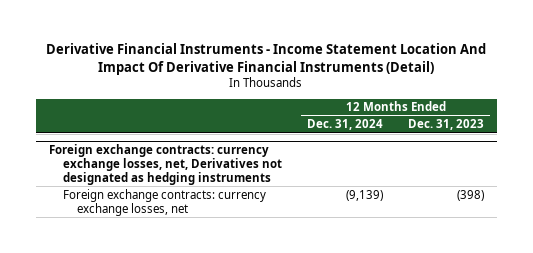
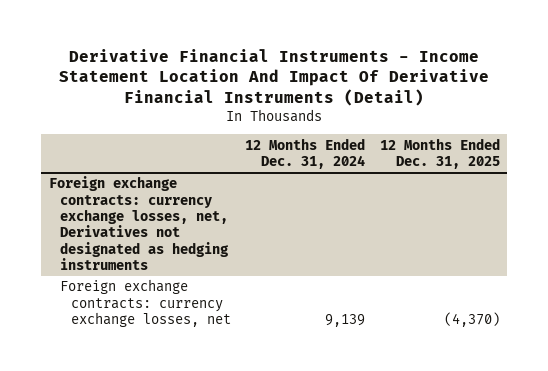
[408,119,485,131] Dec. 31, 2023 -> none
none -> [379,137,500,169] 12 Months Ended Dec. 31, 2025
[345,189,383,201] (9,139) -> [325,314,366,328] 9,139

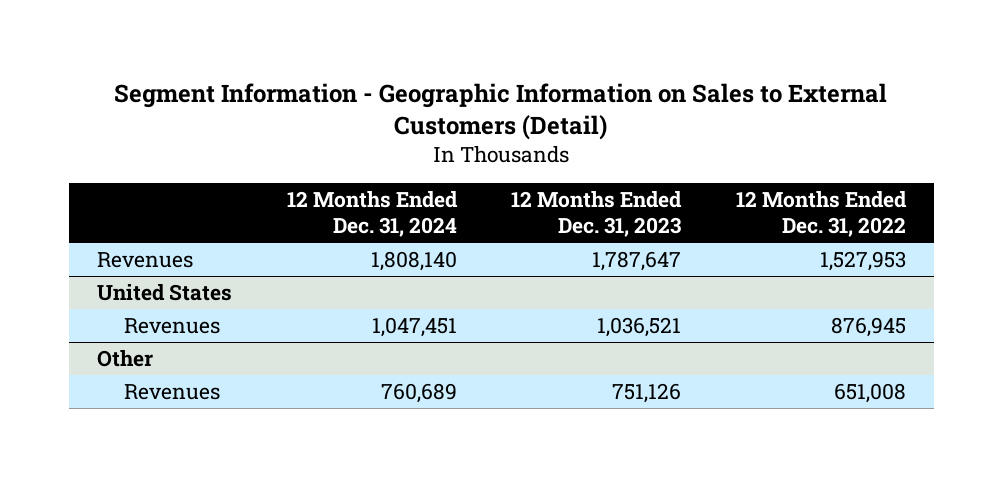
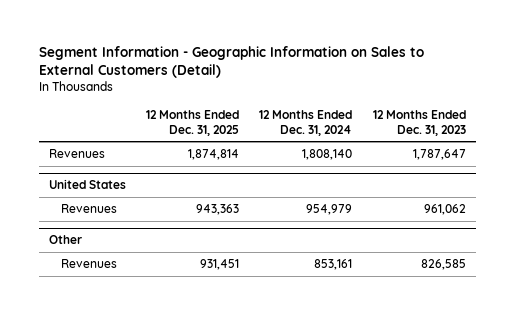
[736,191,908,238] 12 Months Ended Dec. 31, 2022 -> none
none -> [146,109,240,136] 12 Months Ended Dec. 31, 2025
[371,317,457,338] 1,047,451 -> [306,204,353,216] 954,979
[597,317,682,338] 1,036,521 -> [423,204,466,216] 961,062
[380,383,457,404] 760,689 -> [314,259,353,271] 853,161
[612,383,682,404] 751,126 -> [420,259,466,271] 826,585

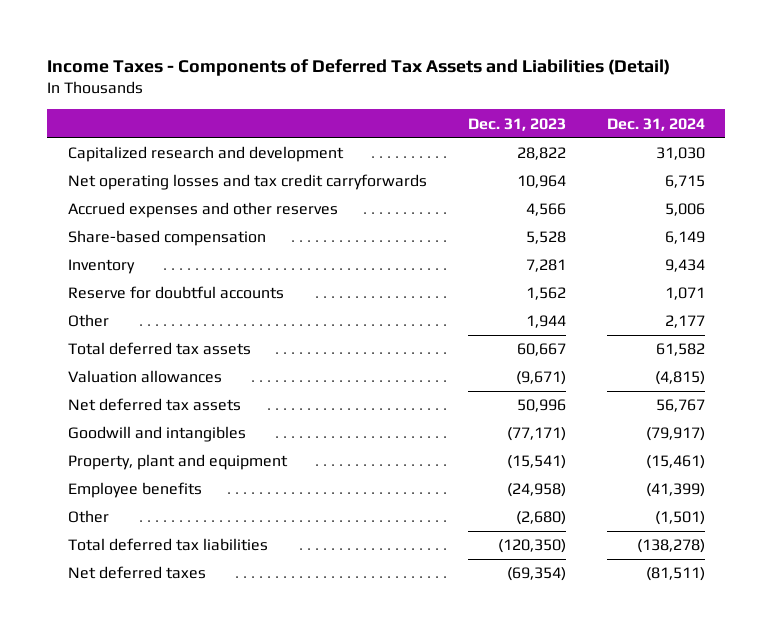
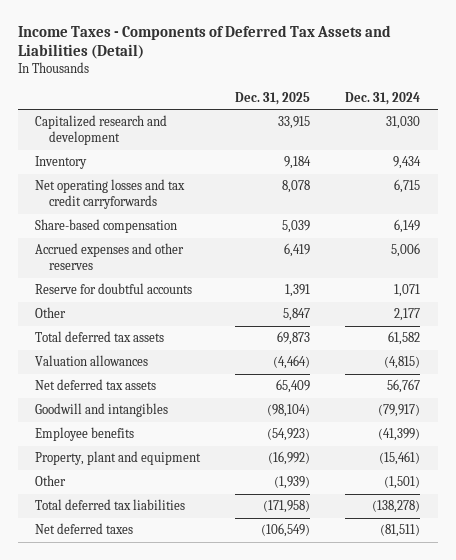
[467,117,566,131] Dec. 31, 2023 -> none
none -> [235,91,311,105] Dec. 31, 2025
[67,259,135,275] Inventory -> [35,156,88,170] Inventory
[67,202,338,219] Accrued expenses and other reserves -> [35,243,185,271] Accrued expenses and other reserves
[67,454,288,471] Property, plant and equipment -> [35,451,202,466] Property, plant and equipment

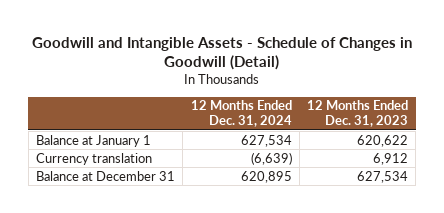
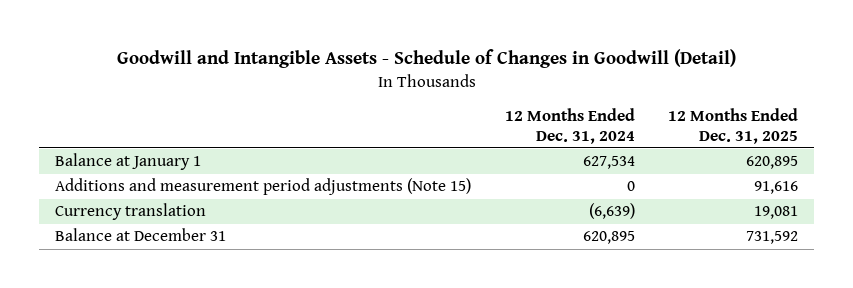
[306,100,408,128] 12 Months Ended Dec. 31, 2023 -> none
none -> [667,107,798,144] 12 Months Ended Dec. 31, 2025
none -> [55,178,472,196] Additions and measurement period adjustments (Note 15)

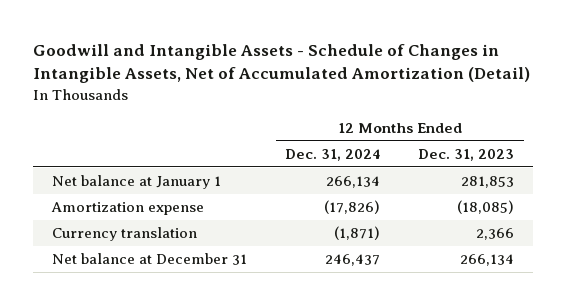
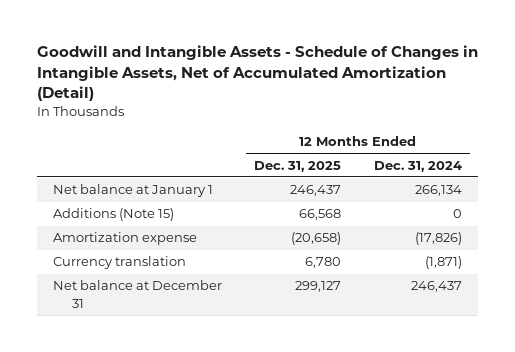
[418,148,515,161] Dec. 31, 2023 -> none
none -> [254,160,342,172] Dec. 31, 2025
none -> [53,208,175,222] Additions (Note 15)

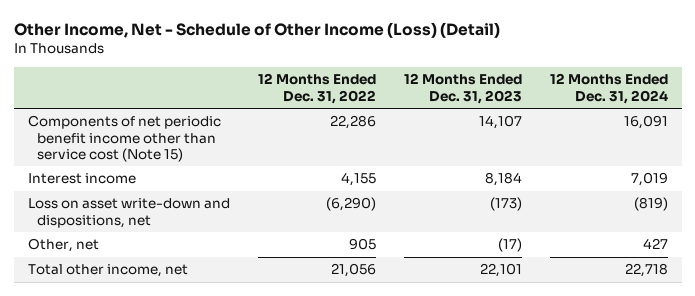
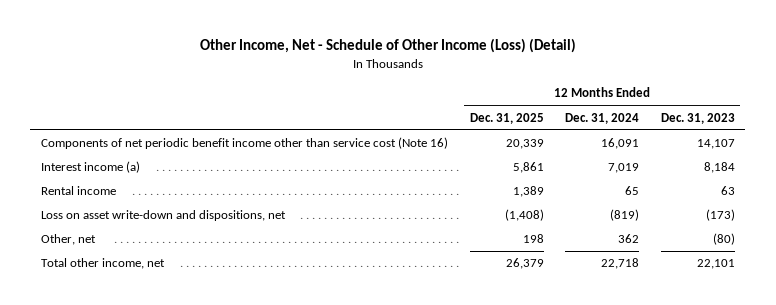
[257,73,376,104] 12 Months Ended Dec. 31, 2022 -> none
none -> [469,112,544,124] Dec. 31, 2025
[27,115,221,162] Components of net periodic benefit income other than service cost (Note 15) -> [41,137,449,150] Components of net periodic benefit income other than service cost (Note 16)
[27,173,136,185] Interest income -> [41,161,141,174] Interest income (a)
none -> [41,186,117,196] Rental income
[497,238,522,253] (17) -> [712,233,735,246] (80)
[642,238,668,250] 427 -> [618,234,640,244] 362

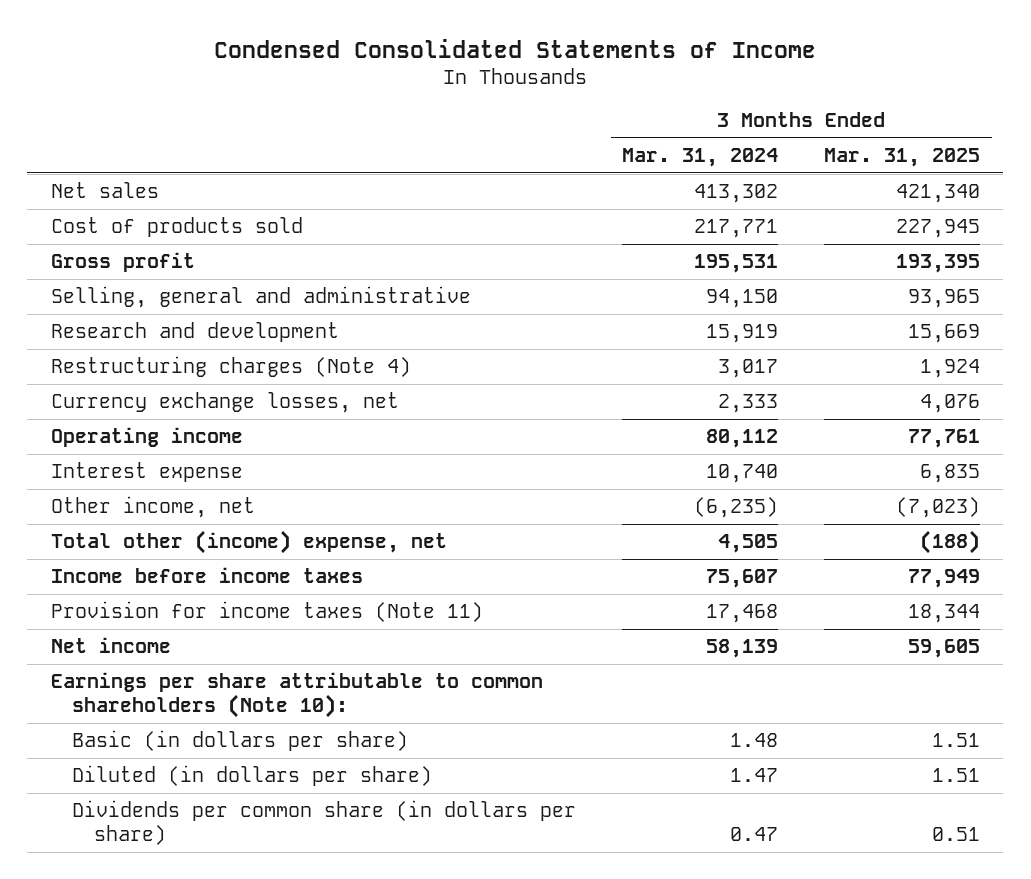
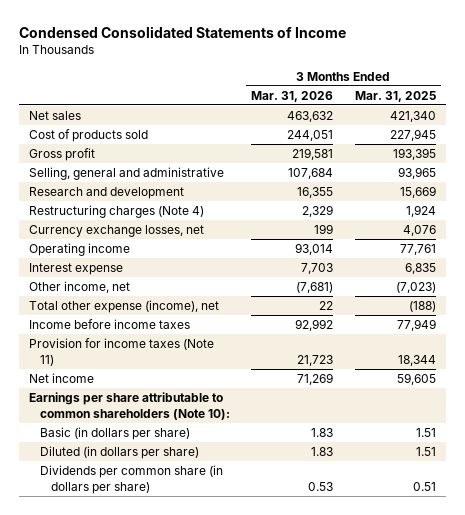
[622,147,779,167] Mar. 31, 2024 -> none
none -> [251,90,334,102] Mar. 31, 2026
[50,530,447,555] Total other (income) expense, net -> [29,299,220,313] Total other expense (income), net

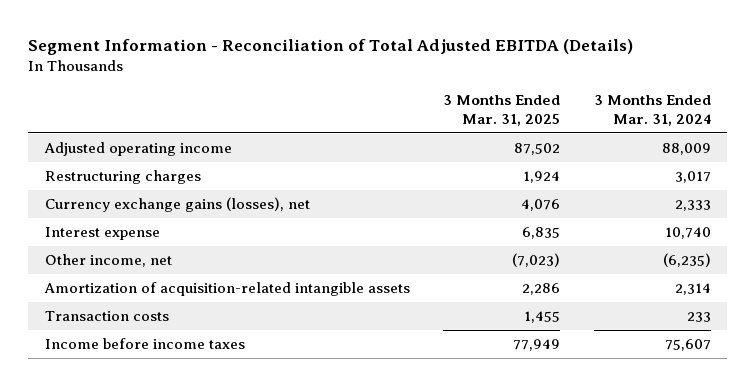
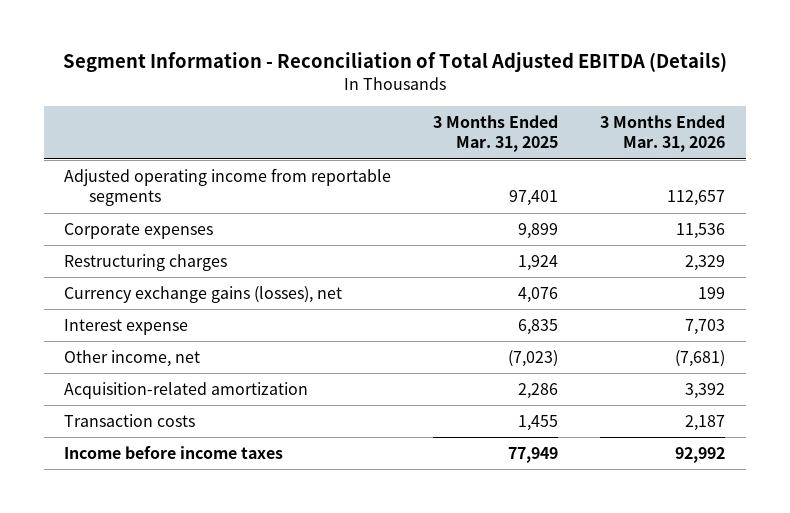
[593,95,711,126] 3 Months Ended Mar. 31, 2024 -> none
none -> [600,114,726,153] 3 Months Ended Mar. 31, 2026
[44,142,233,157] Adjusted operating income -> [64,168,392,207] Adjusted operating income from reportable segments
[514,143,561,156] 87,502 -> [509,190,559,207] 97,401
none -> [64,223,214,240] Corporate expenses
[44,282,411,297] Amortization of acquisition-related intangible assets -> [64,382,309,400] Acquisition-related amortization

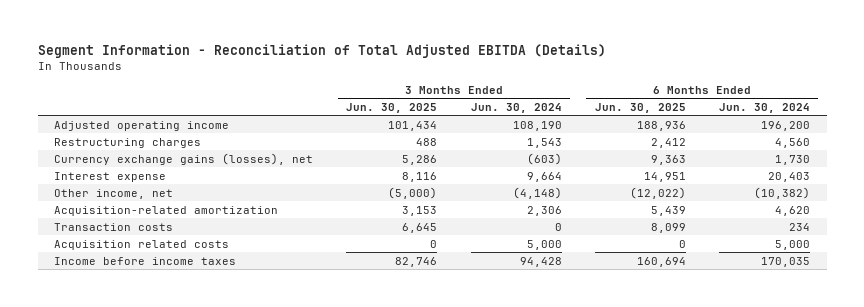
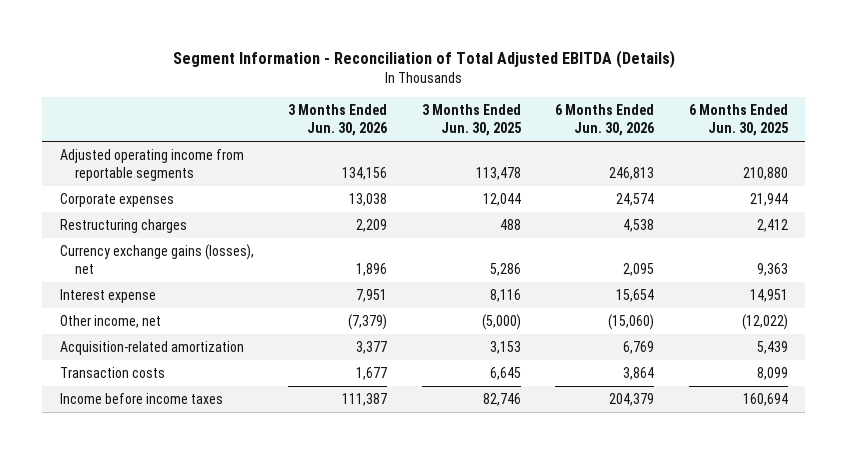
[470,102,562,113] Jun. 30, 2024 -> none
[718,102,810,113] Jun. 30, 2024 -> none
none -> [288,104,388,137] 3 Months Ended Jun. 30, 2026
none -> [555,104,655,137] 6 Months Ended Jun. 30, 2026
[54,120,230,131] Adjusted operating income -> [59,149,244,182] Adjusted operating income from reportable segments
[388,120,438,131] 101,434 -> [475,167,521,181] 113,478
[636,120,686,131] 188,936 -> [742,167,788,181] 210,880
none -> [59,193,174,208] Corporate expenses
[54,239,230,250] Acquisition related costs -> none

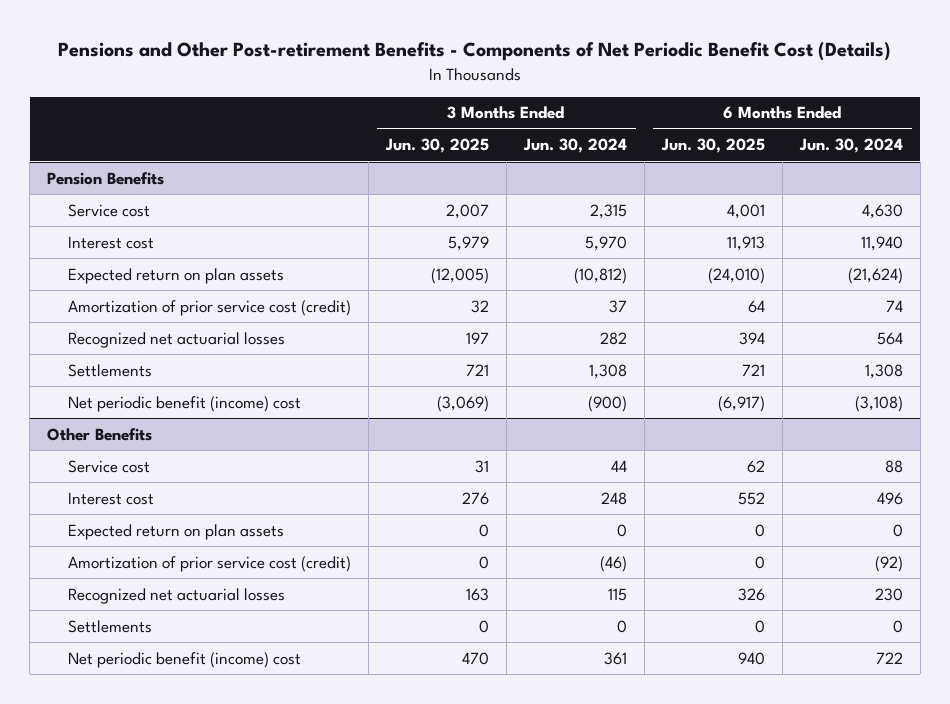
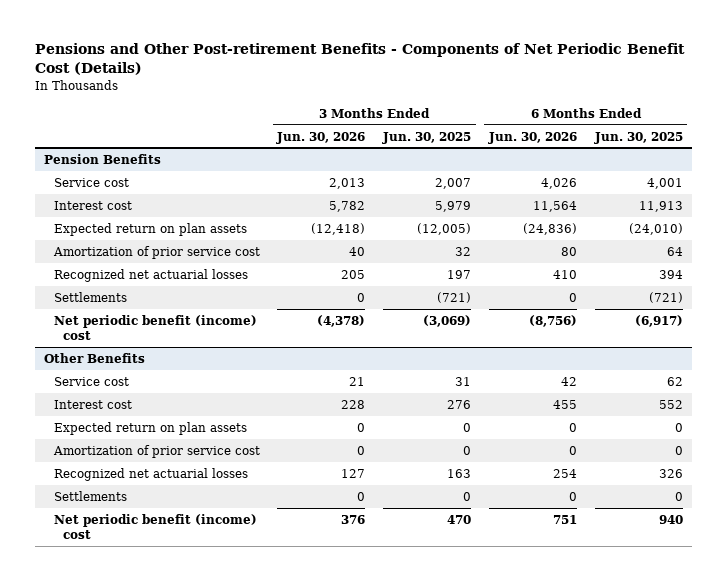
[522,138,627,154] Jun. 30, 2024 -> none
[798,138,903,154] Jun. 30, 2024 -> none
none -> [276,131,366,144] Jun. 30, 2026
none -> [487,131,577,144] Jun. 30, 2026
[67,299,351,316] Amortization of prior service cost (credit) -> [52,245,260,259] Amortization of prior service cost
[465,363,489,376] 721 -> [437,291,472,303] (721)
[741,363,765,376] 721 -> [648,291,683,303] (721)
[67,555,351,572] Amortization of prior service cost (credit) -> [52,444,260,458] Amortization of prior service cost

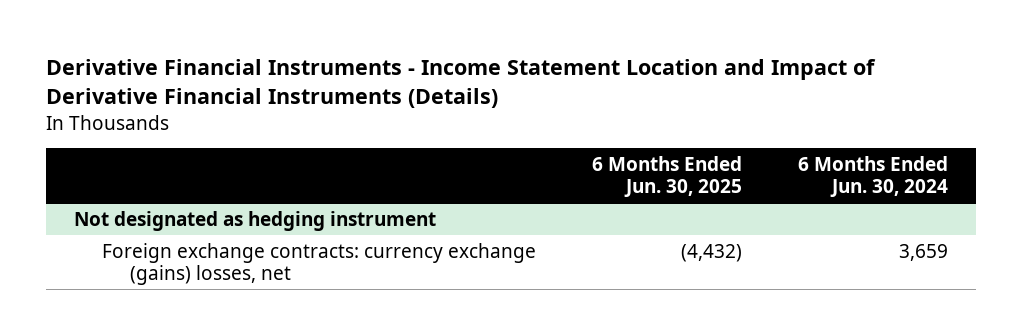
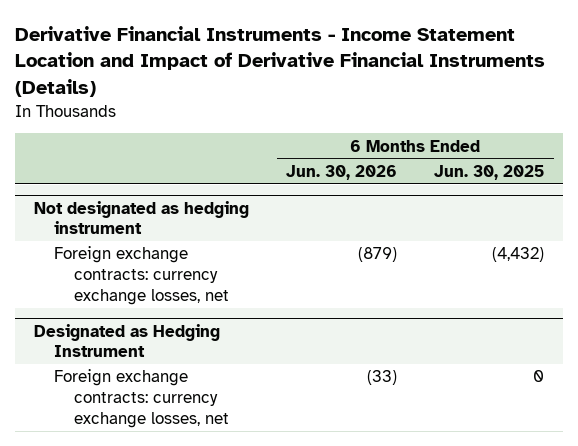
[798,156,949,198] 6 Months Ended Jun. 30, 2024 -> none
none -> [286,164,398,180] Jun. 30, 2026
[101,242,536,285] Foreign exchange contracts: currency exchange (gains) losses, net -> [53,246,230,305] Foreign exchange contracts: currency exchange losses, net
none -> [33,323,220,358] Designated as Hedging Instrument
none -> [53,369,230,428] Foreign exchange contracts: currency exchange losses, net

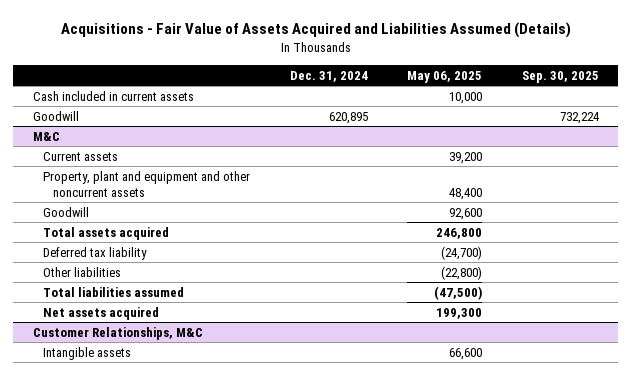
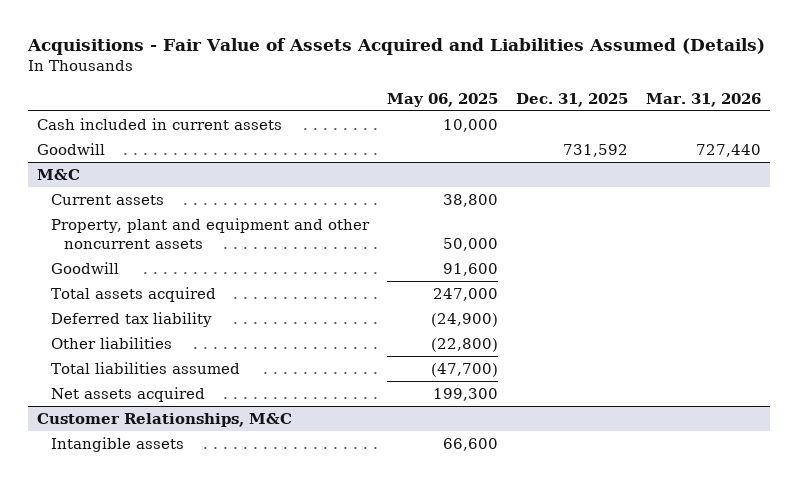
[289,70,368,82] Dec. 31, 2024 -> none
[521,70,599,83] Sep. 30, 2025 -> none
none -> [515,92,628,107] Dec. 31, 2025
none -> [645,92,761,107] Mar. 31, 2026
[449,151,483,164] 39,200 -> [442,193,498,207] 38,800
[449,187,483,200] 48,400 -> [442,238,498,252] 50,000
[449,207,483,220] 92,600 -> [442,262,498,276] 91,600
[436,227,483,239] 246,800 -> [432,287,498,301] 247,000
[441,245,483,260] (24,700) -> [430,312,498,327] (24,900)
[434,285,483,300] (47,500) -> [430,362,498,377] (47,700)

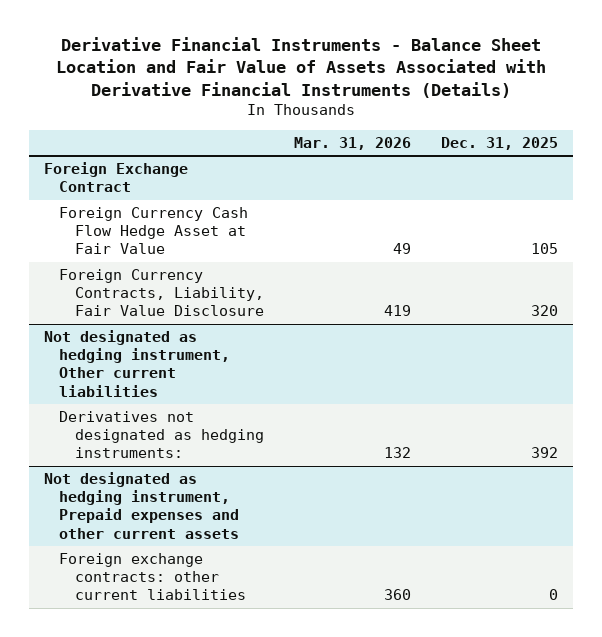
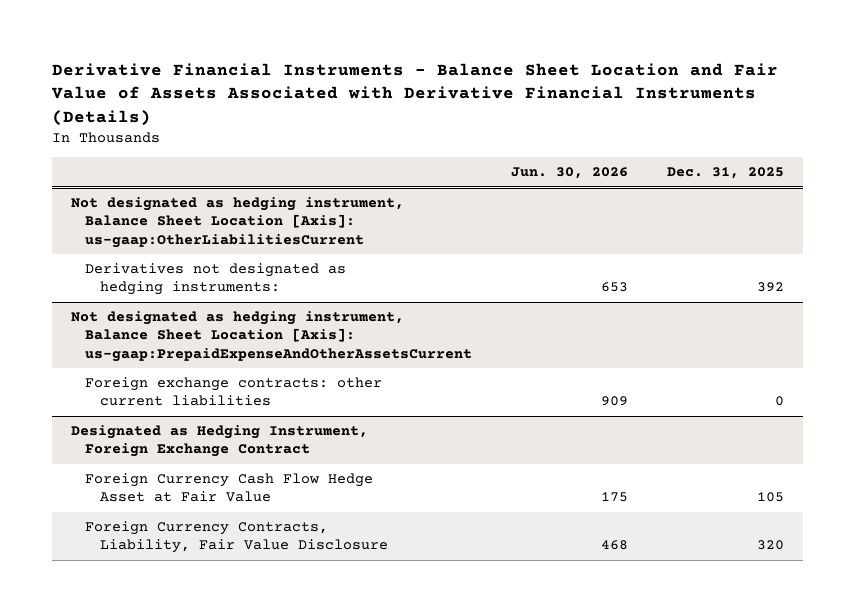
[293,136,411,150] Mar. 31, 2026 -> none
none -> [511,167,629,180] Jun. 30, 2026
[43,162,188,193] Foreign Exchange Contract -> none
[59,207,249,255] Foreign Currency Cash Flow Hedge Asset at Fair Value -> none
[59,269,264,317] Foreign Currency Contracts, Liability, Fair Value Disclosure -> none
[43,330,231,397] Not designated as hedging instrument, Other current liabilities -> none
none -> [70,197,404,248] Not designated as hedging instrument, Balance Sheet Location [Axis]: us-gaap:OtherLiabilitiesCurrent
[43,472,240,539] Not designated as hedging instrument, Prepaid expenses and other current assets -> none
none -> [70,311,473,362] Not designated as hedging instrument, Balance Sheet Location [Axis]: us-gaap:PrepaidExpenseAndOtherAssetsCurrent
none -> [70,425,368,458] Designated as Hedging Instrument, Foreign Exchange Contract
none -> [85,473,374,503] Foreign Currency Cash Flow Hedge Asset at Fair Value
none -> [85,521,388,554] Foreign Currency Contracts, Liability, Fair Value Disclosure

